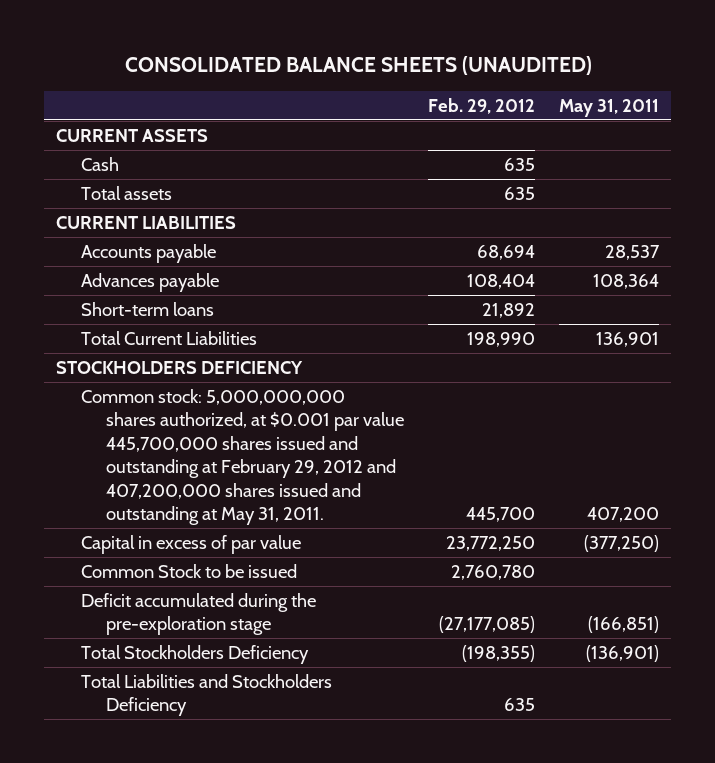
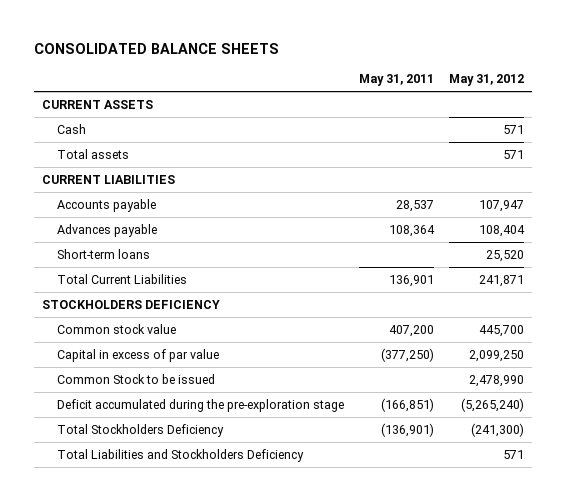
[124,56,592,76] CONSOLIDATED BALANCE SHEETS (UNAUDITED) -> [34,42,280,54] CONSOLIDATED BALANCE SHEETS
[428,97,536,114] Feb. 29, 2012 -> none
none -> [449,74,525,87] May 31, 2012
[80,388,404,526] Common stock: 5,000,000,000 shares authorized, at $0.001 par value 445,700,000 shares issued and outstanding at February 29, 2012 and 407,200,000 shares issued and outstanding at May 31, 2011. -> [56,323,176,334] Common stock value

